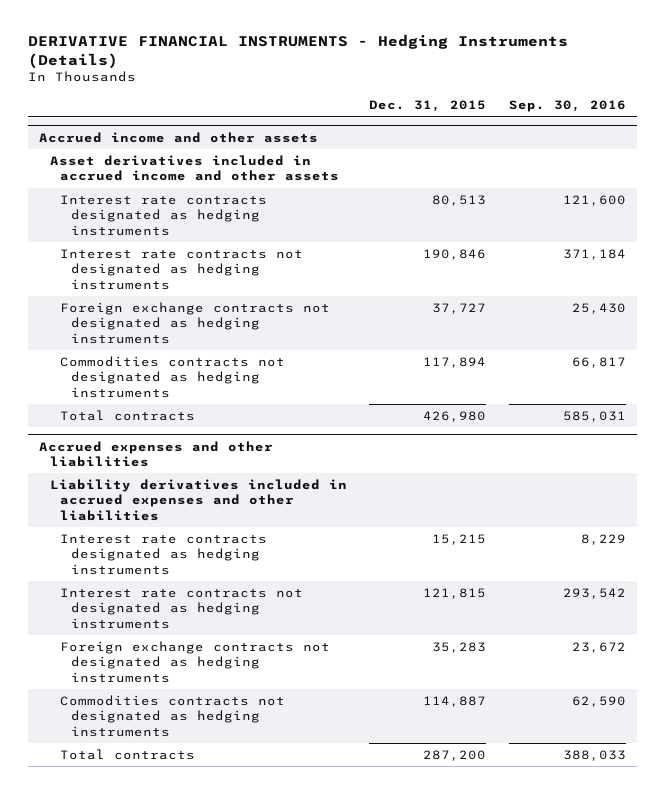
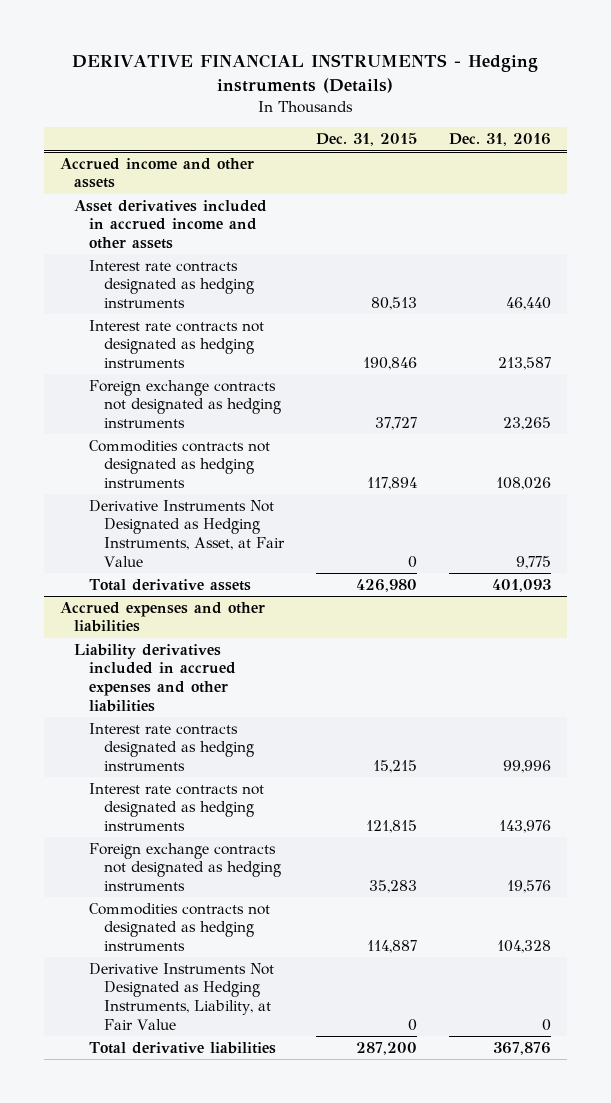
[27,34,568,70] DERIVATIVE FINANCIAL INSTRUMENTS - Hedging Instruments (Details) -> [72,54,539,94] DERIVATIVE FINANCIAL INSTRUMENTS - Hedging instruments (Details)
[508,100,626,113] Sep. 30, 2016 -> none
none -> [448,133,551,147] Dec. 31, 2016
none -> [88,499,285,567] Derivative Instruments Not Designated as Hedging Instruments, Asset, at Fair Value
[60,409,196,421] Total contracts -> [88,578,251,591] Total derivative assets
none -> [88,962,274,1030] Derivative Instruments Not Designated as Hedging Instruments, Liability, at Fair Value
[60,748,196,760] Total contracts -> [88,1041,276,1054] Total derivative liabilities

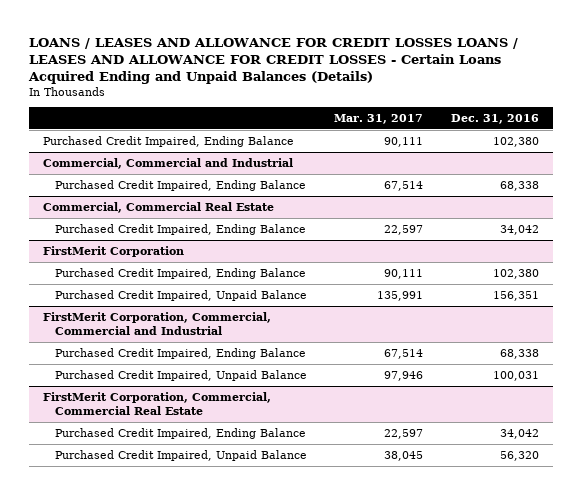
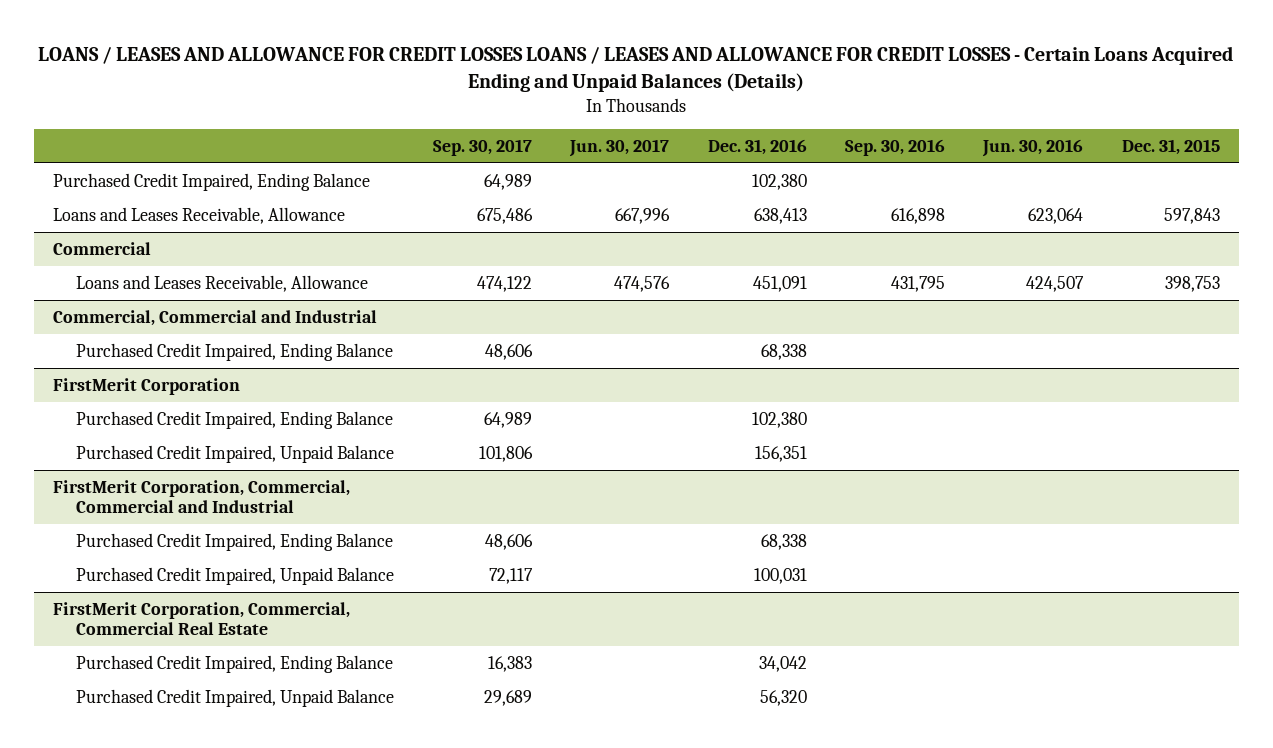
[334,113,424,124] Mar. 31, 2017 -> none
none -> [432,139,532,157] Sep. 30, 2017
none -> [569,139,670,158] Jun. 30, 2017
none -> [844,139,945,157] Sep. 30, 2016
none -> [982,139,1084,158] Jun. 30, 2016
none -> [1121,139,1220,156] Dec. 31, 2015
none -> [53,206,346,224] Loans and Leases Receivable, Allowance
none -> [53,241,152,255] Commercial
none -> [76,274,369,292] Loans and Leases Receivable, Allowance
[43,201,275,213] Commercial, Commercial Real Estate -> none
[54,223,306,235] Purchased Credit Impaired, Ending Balance -> none

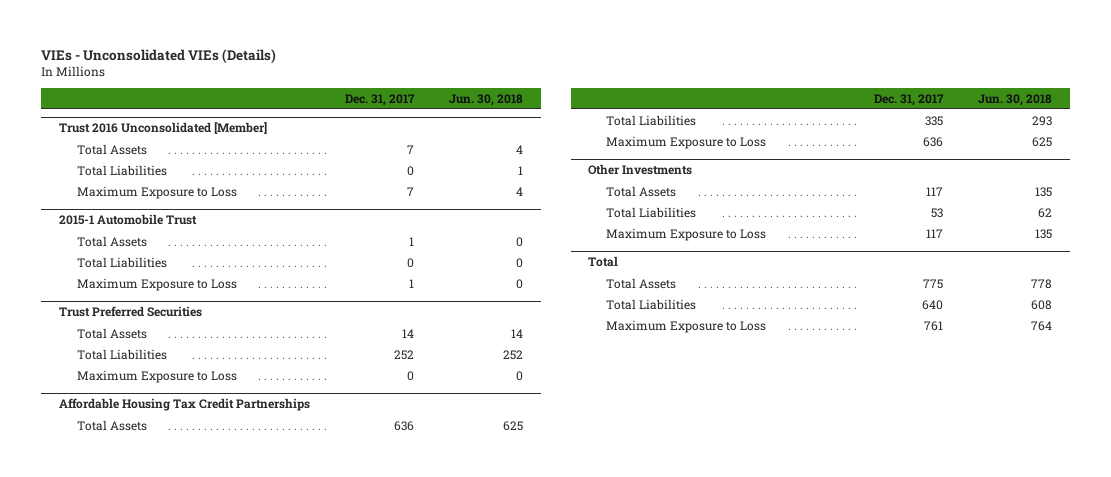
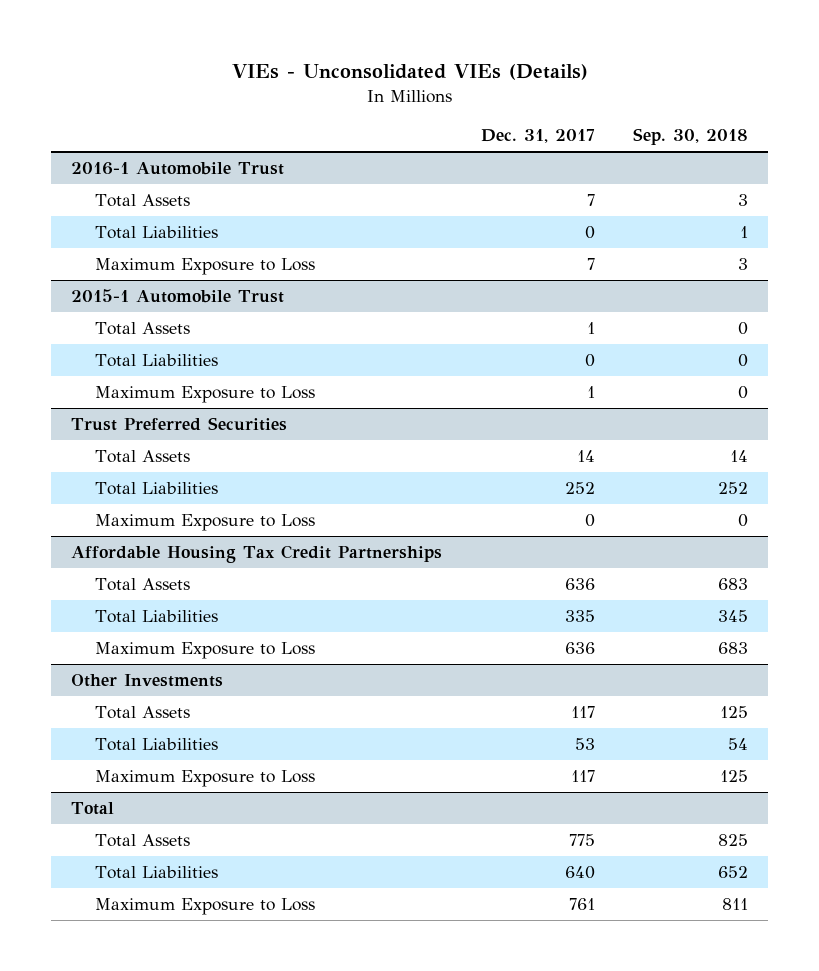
[449,93,524,106] Jun. 30, 2018 -> none
none -> [633,128,749,146] Sep. 30, 2018
[58,122,267,135] Trust 2016 Unconsolidated [Member] -> [70,161,284,175] 2016-1 Automobile Trust

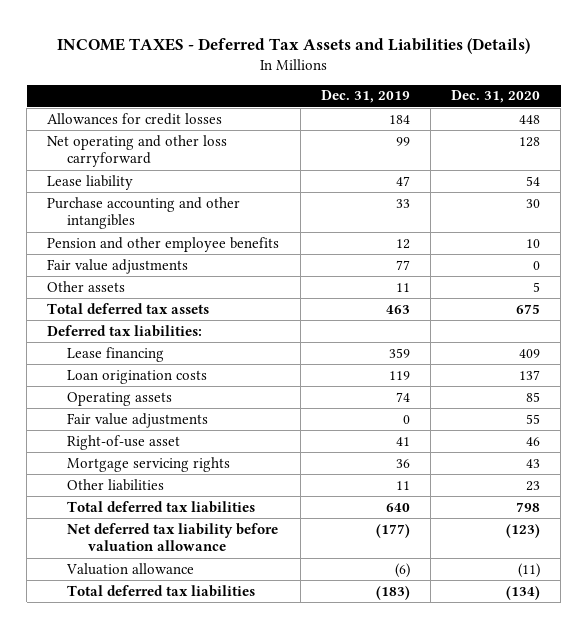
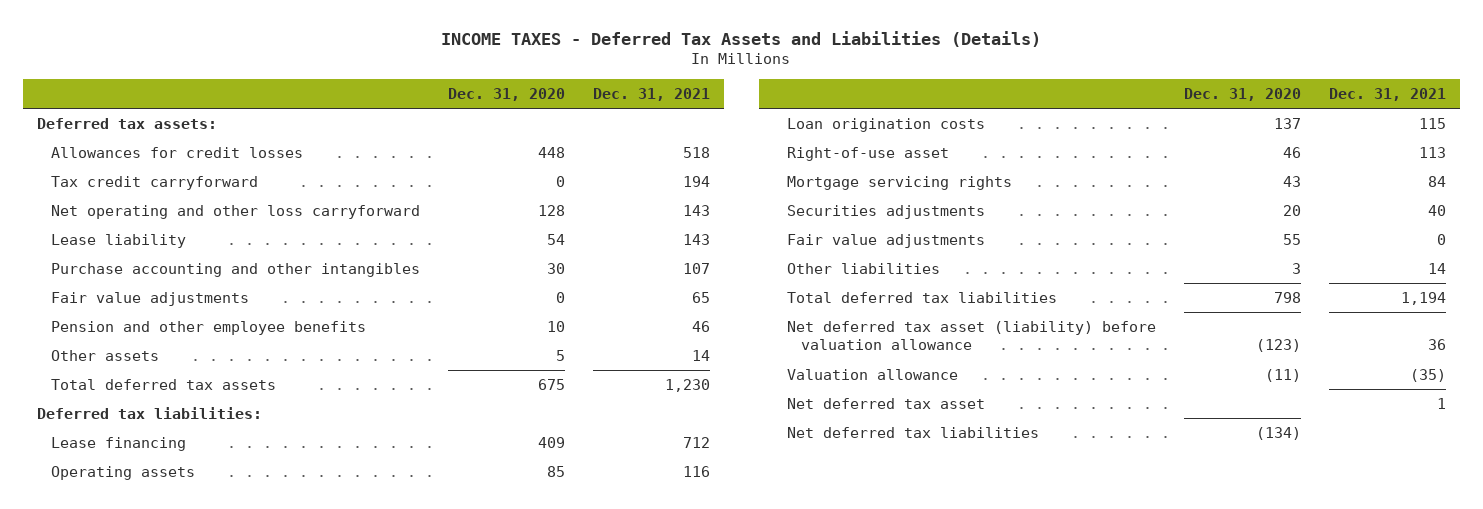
[320,90,410,104] Dec. 31, 2019 -> none
none -> [592,87,710,101] Dec. 31, 2021
none -> [36,117,217,129] Deferred tax assets:
none -> [50,175,258,190] Tax credit carryforward
[47,236,280,252] Pension and other employee benefits -> [50,320,366,335] Pension and other employee benefits
[67,369,208,384] Loan origination costs -> [787,117,986,132] Loan origination costs
none -> [787,204,986,219] Securities adjustments
[67,412,209,428] Fair value adjustments -> [787,233,986,248] Fair value adjustments
[526,480,541,491] 23 -> [1292,262,1302,274] 3
[67,522,279,552] Net deferred tax liability before valuation allowance -> [787,320,1157,351] Net deferred tax asset (liability) before valuation allowance
none -> [787,397,986,409] Net deferred tax asset
[67,584,256,597] Total deferred tax liabilities -> [787,426,1040,438] Net deferred tax liabilities

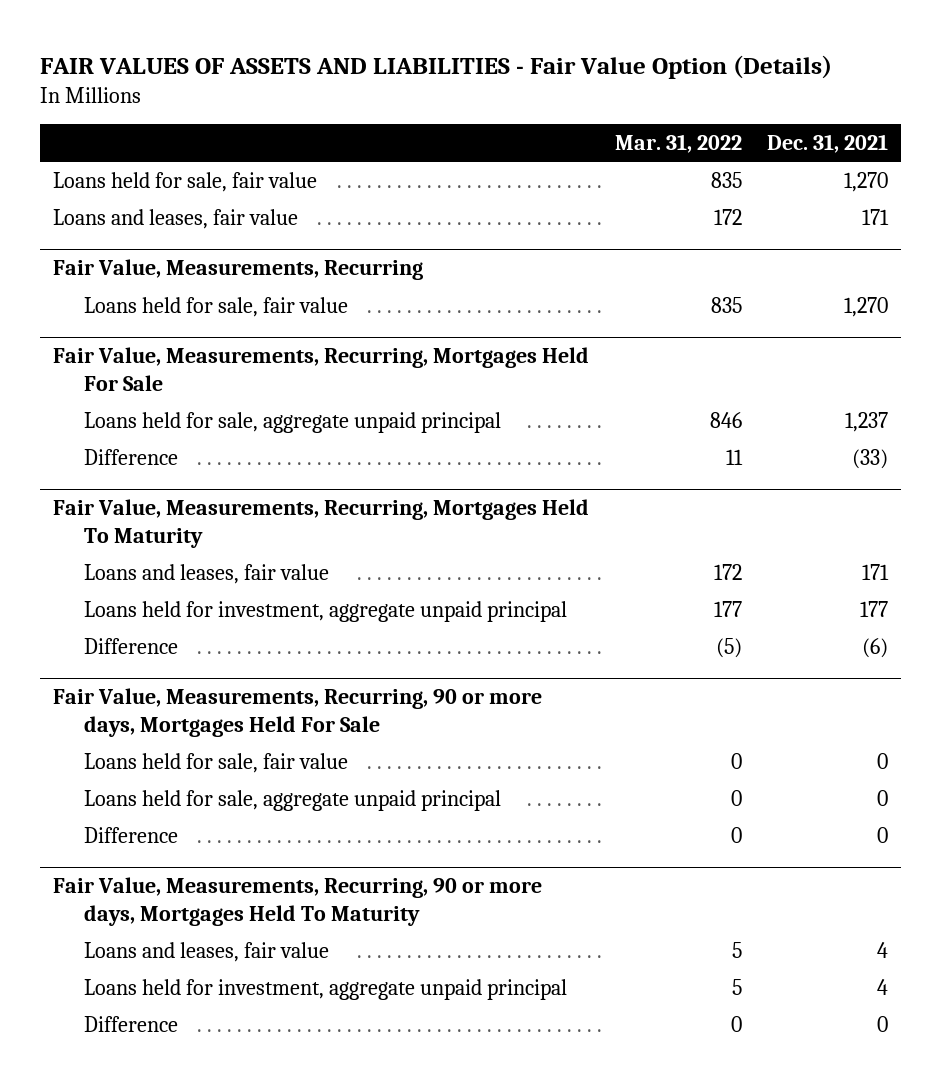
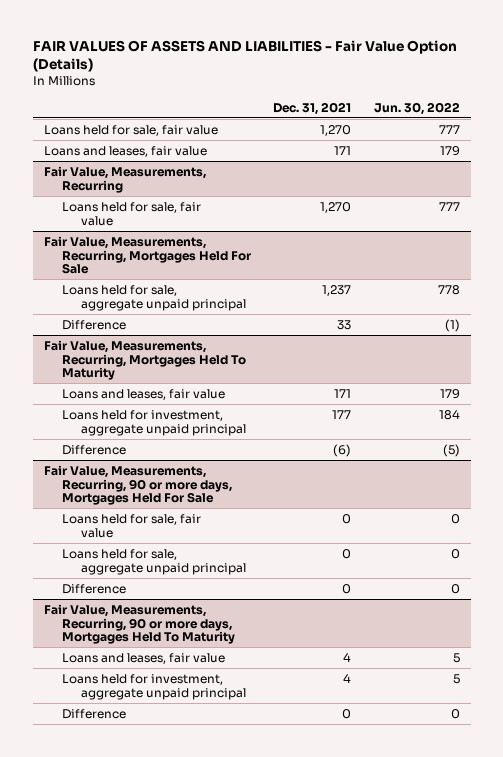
[614,134,742,154] Mar. 31, 2022 -> none
none -> [373,101,460,115] Jun. 30, 2022
[851,448,888,469] (33) -> [337,319,352,330] 33

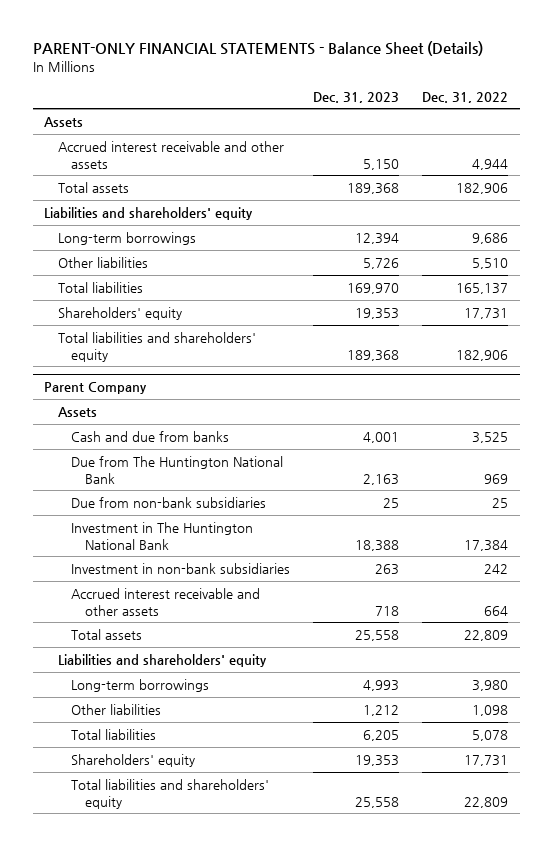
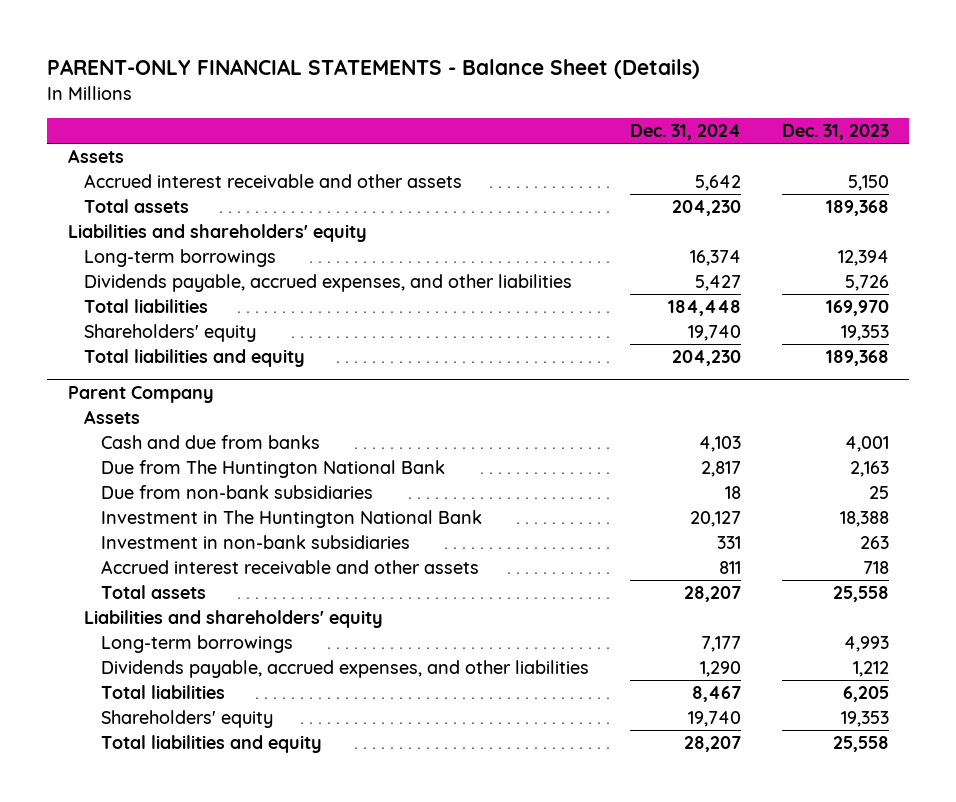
[422,91,509,103] Dec. 31, 2022 -> none
none -> [630,124,742,141] Dec. 31, 2024
[57,256,148,268] Other liabilities -> [84,274,573,293] Dividends payable, accrued expenses, and other liabilities
[57,331,256,362] Total liabilities and shareholders' equity -> [84,349,306,368] Total liabilities and equity
[71,703,162,715] Other liabilities -> [101,660,590,679] Dividends payable, accrued expenses, and other liabilities
[71,778,270,809] Total liabilities and shareholders' equity -> [101,735,323,754] Total liabilities and equity

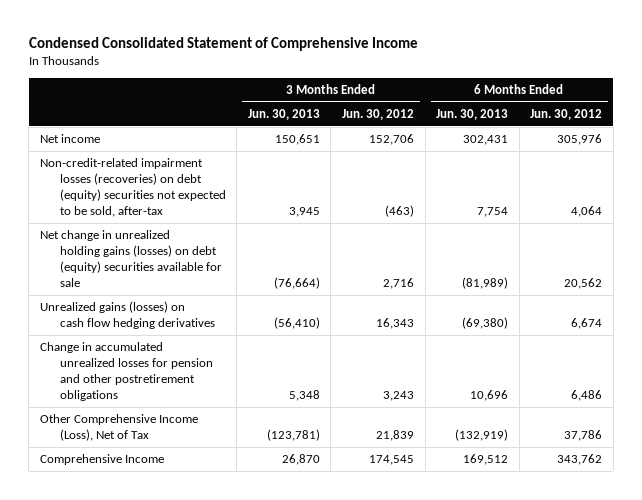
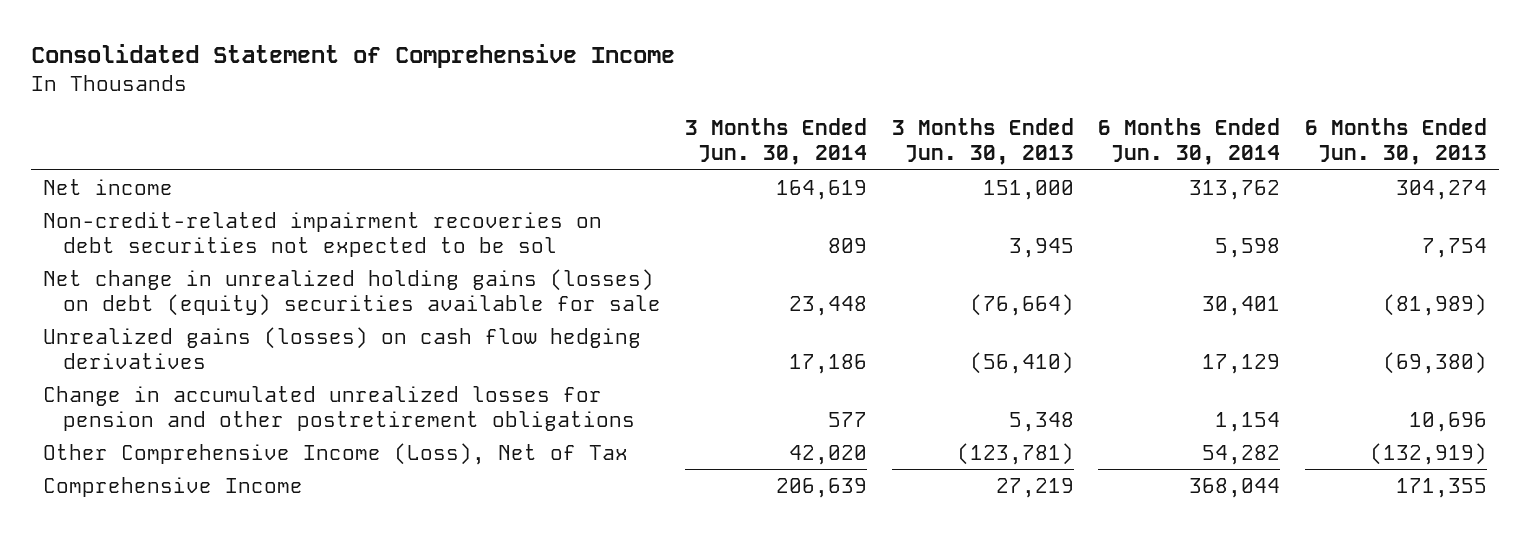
[28,37,418,52] Condensed Consolidated Statement of Comprehensive Income -> [30,43,675,68] Consolidated Statement of Comprehensive Income
[341,108,414,120] Jun. 30, 2012 -> none
[530,108,603,120] Jun. 30, 2012 -> none
none -> [685,117,868,166] 3 Months Ended Jun. 30, 2014
none -> [1098,117,1281,166] 6 Months Ended Jun. 30, 2014
[274,134,320,146] 150,651 -> [982,179,1074,200] 151,000
[463,135,509,146] 302,431 -> [1396,179,1488,200] 304,274
[39,158,226,218] Non-credit-related impairment losses (recoveries) on debt (equity) securities not expected to be sold, after-tax -> [43,211,603,257] Non-credit-related impairment recoveries on debt securities not expected to be sol
[281,454,320,466] 26,870 -> [995,477,1074,498] 27,219
[463,454,509,466] 169,512 -> [1396,477,1488,498] 171,355

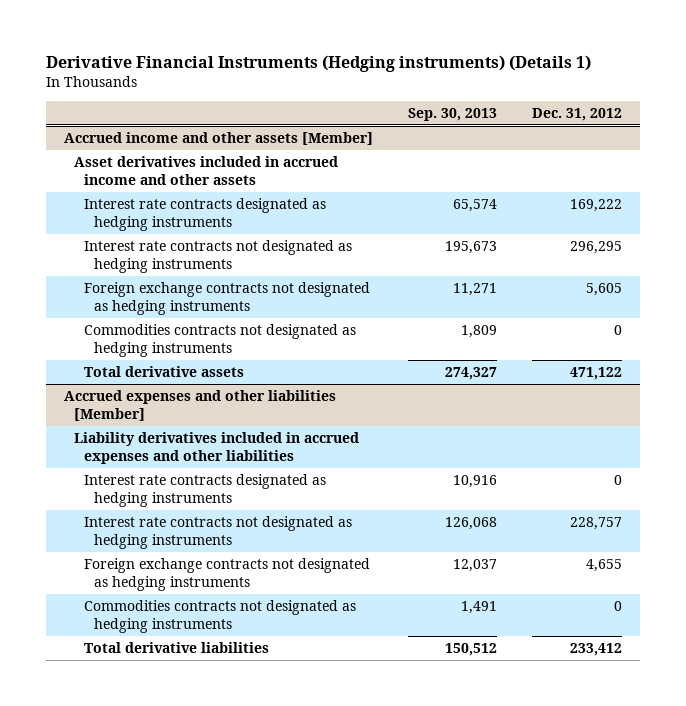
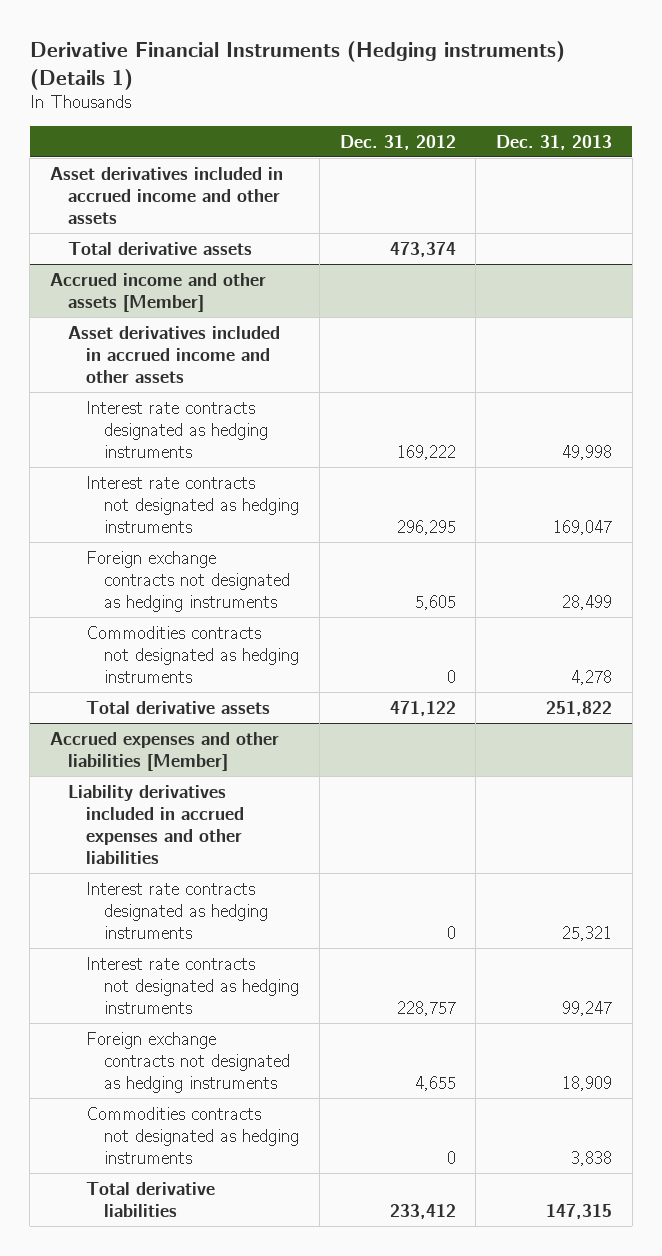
[407,107,497,121] Sep. 30, 2013 -> none
none -> [495,134,612,150] Dec. 31, 2013
none -> [49,166,283,224] Asset derivatives included in accrued income and other assets
none -> [68,241,253,255] Total derivative assets

